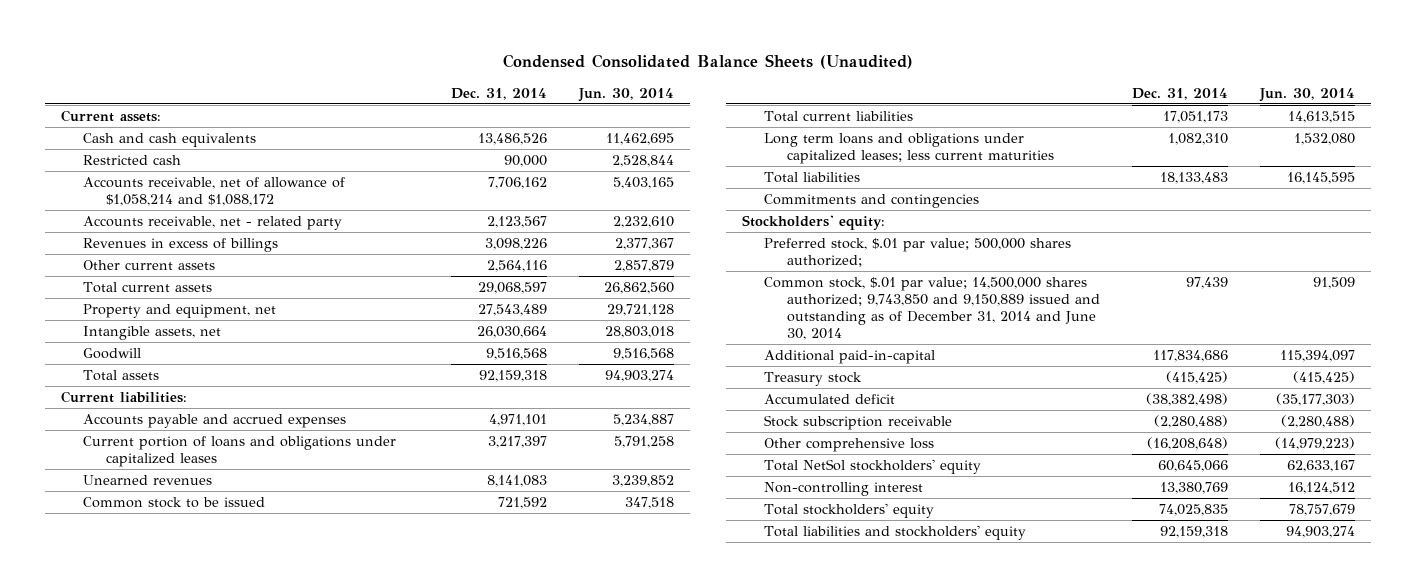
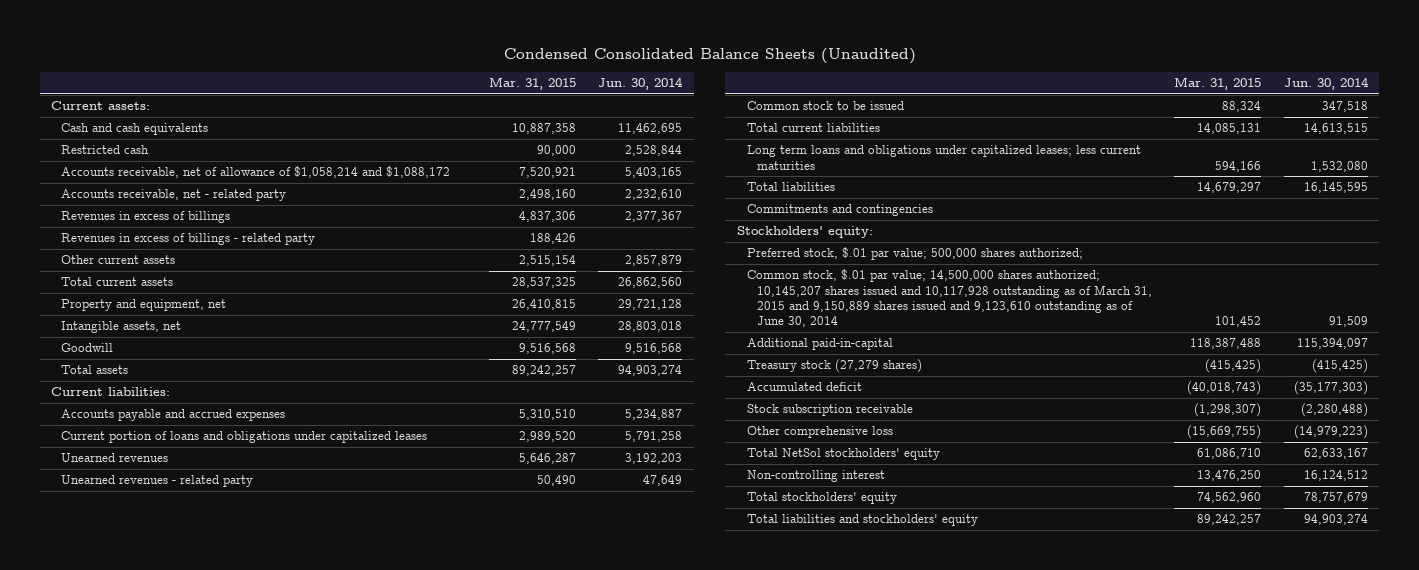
[450,87,547,100] Dec. 31, 2014 -> none
none -> [488,77,576,91] Mar. 31, 2015
none -> [61,233,316,246] Revenues in excess of billings - related party
[611,474,674,487] 3,239,852 -> [625,453,683,465] 3,192,203
none -> [61,475,254,488] Unearned revenues - related party
[764,276,1100,341] Common stock, $.01 par value; 14,500,000 shares authorized; 9,743,850 and 9,150,889 issued and outstanding as of December 31, 2014 and June 30, 2014 -> [746,269,1152,328] Common stock, $.01 par value; 14,500,000 shares authorized; 10,145,207 shares issued and 10,117,928 outstanding as of March 31, 2015 and 9,150,889 shares issued and 9,123,610 outstanding as of June 30, 2014
[764,371,863,386] Treasury stock -> [746,359,922,374] Treasury stock (27,279 shares)

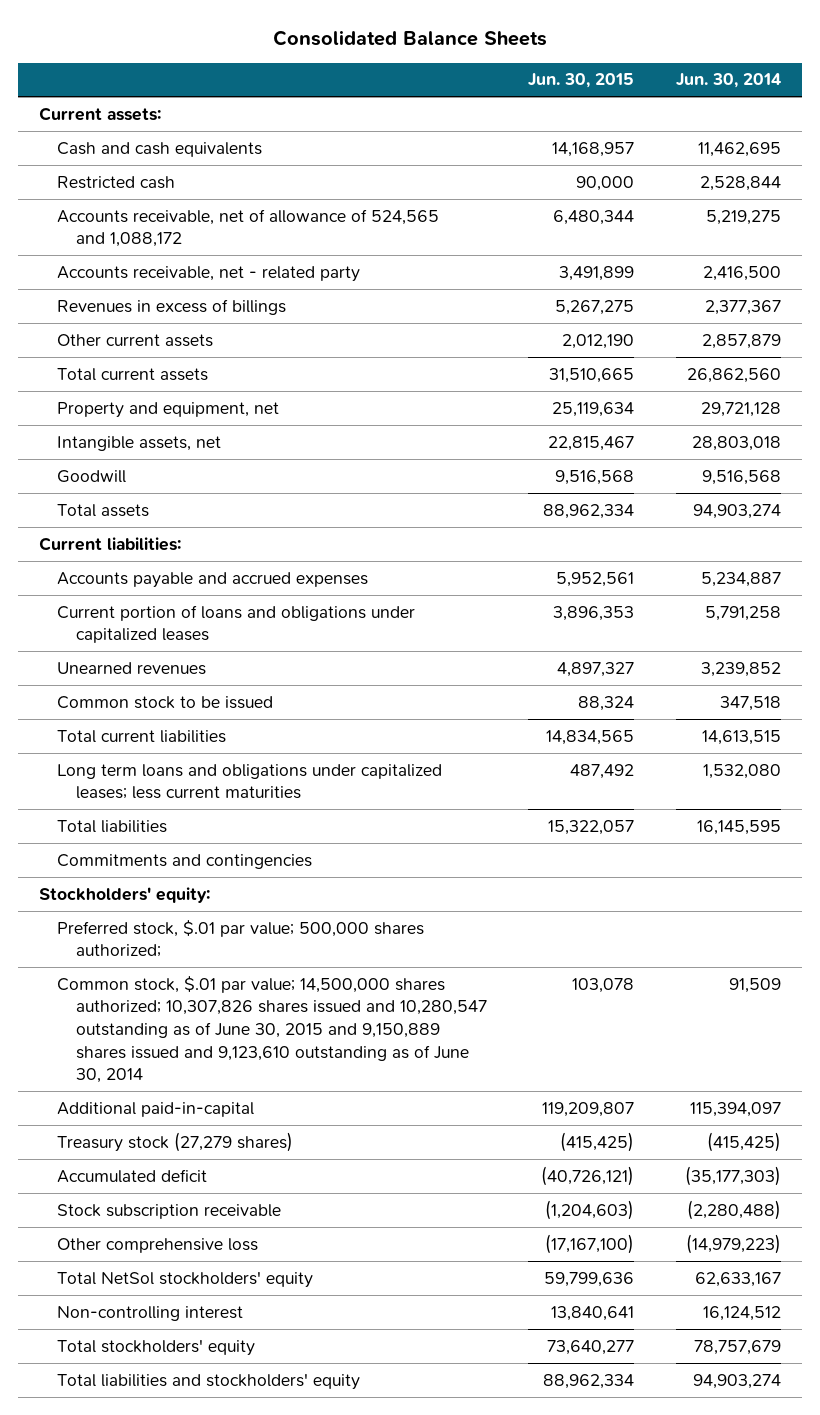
[503,48,916,65] Condensed Consolidated Balance Sheets (Unaudited) -> [272,30,547,47] Consolidated Balance Sheets
[488,77,576,91] Mar. 31, 2015 -> none
none -> [528,73,635,89] Jun. 30, 2015
[61,166,451,179] Accounts receivable, net of allowance of $1,058,214 and $1,088,172 -> [57,208,440,248] Accounts receivable, net of allowance of 524,565 and 1,088,172
[625,167,683,179] 5,403,165 -> [706,209,782,225] 5,219,275
[625,189,683,201] 2,232,610 -> [703,265,782,281] 2,416,500
[61,233,316,246] Revenues in excess of billings - related party -> none
[61,475,254,488] Unearned revenues - related party -> none
[625,453,683,465] 3,192,203 -> [701,661,782,677] 3,239,852
[746,269,1152,328] Common stock, $.01 par value; 14,500,000 shares authorized; 10,145,207 shares issued and 10,117,928 outstanding as of March 31, 2015 and 9,150,889 shares issued and 9,123,610 outstanding as of June 30, 2014 -> [57,975,487,1084] Common stock, $.01 par value; 14,500,000 shares authorized; 10,307,826 shares issued and 10,280,547 outstanding as of June 30, 2015 and 9,150,889 shares issued and 9,123,610 outstanding as of June 30, 2014

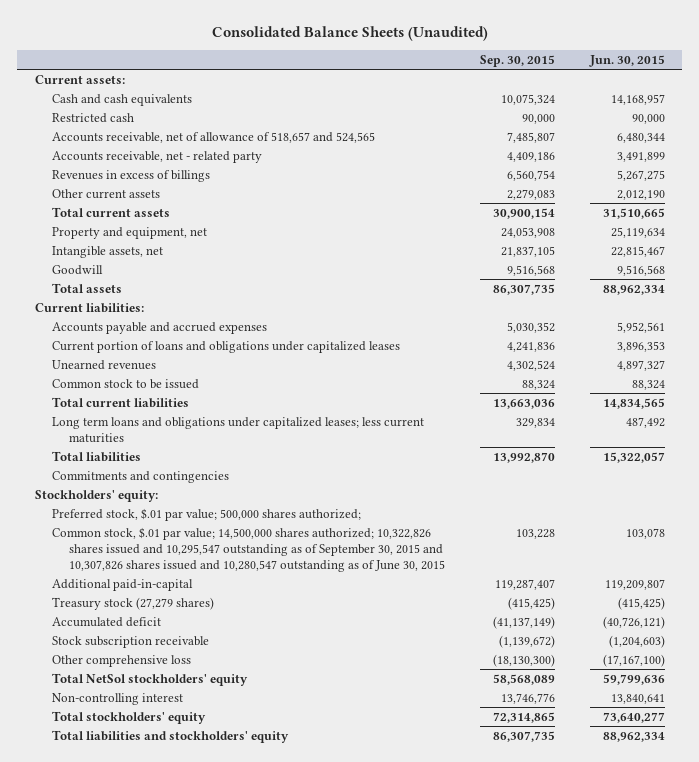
[272,30,547,47] Consolidated Balance Sheets -> [211,26,488,42] Consolidated Balance Sheets (Unaudited)
[676,73,782,89] Jun. 30, 2014 -> none
none -> [479,54,555,67] Sep. 30, 2015
[57,208,440,248] Accounts receivable, net of allowance of 524,565 and 1,088,172 -> [51,131,375,143] Accounts receivable, net of allowance of 518,657 and 524,565
[57,975,487,1084] Common stock, $.01 par value; 14,500,000 shares authorized; 10,307,826 shares issued and 10,280,547 outstanding as of June 30, 2015 and 9,150,889 shares issued and 9,123,610 outstanding as of June 30, 2014 -> [51,526,446,572] Common stock, $.01 par value; 14,500,000 shares authorized; 10,322,826 shares issued and 10,295,547 outstanding as of September 30, 2015 and 10,307,826 shares issued and 10,280,547 outstanding as of June 30, 2015

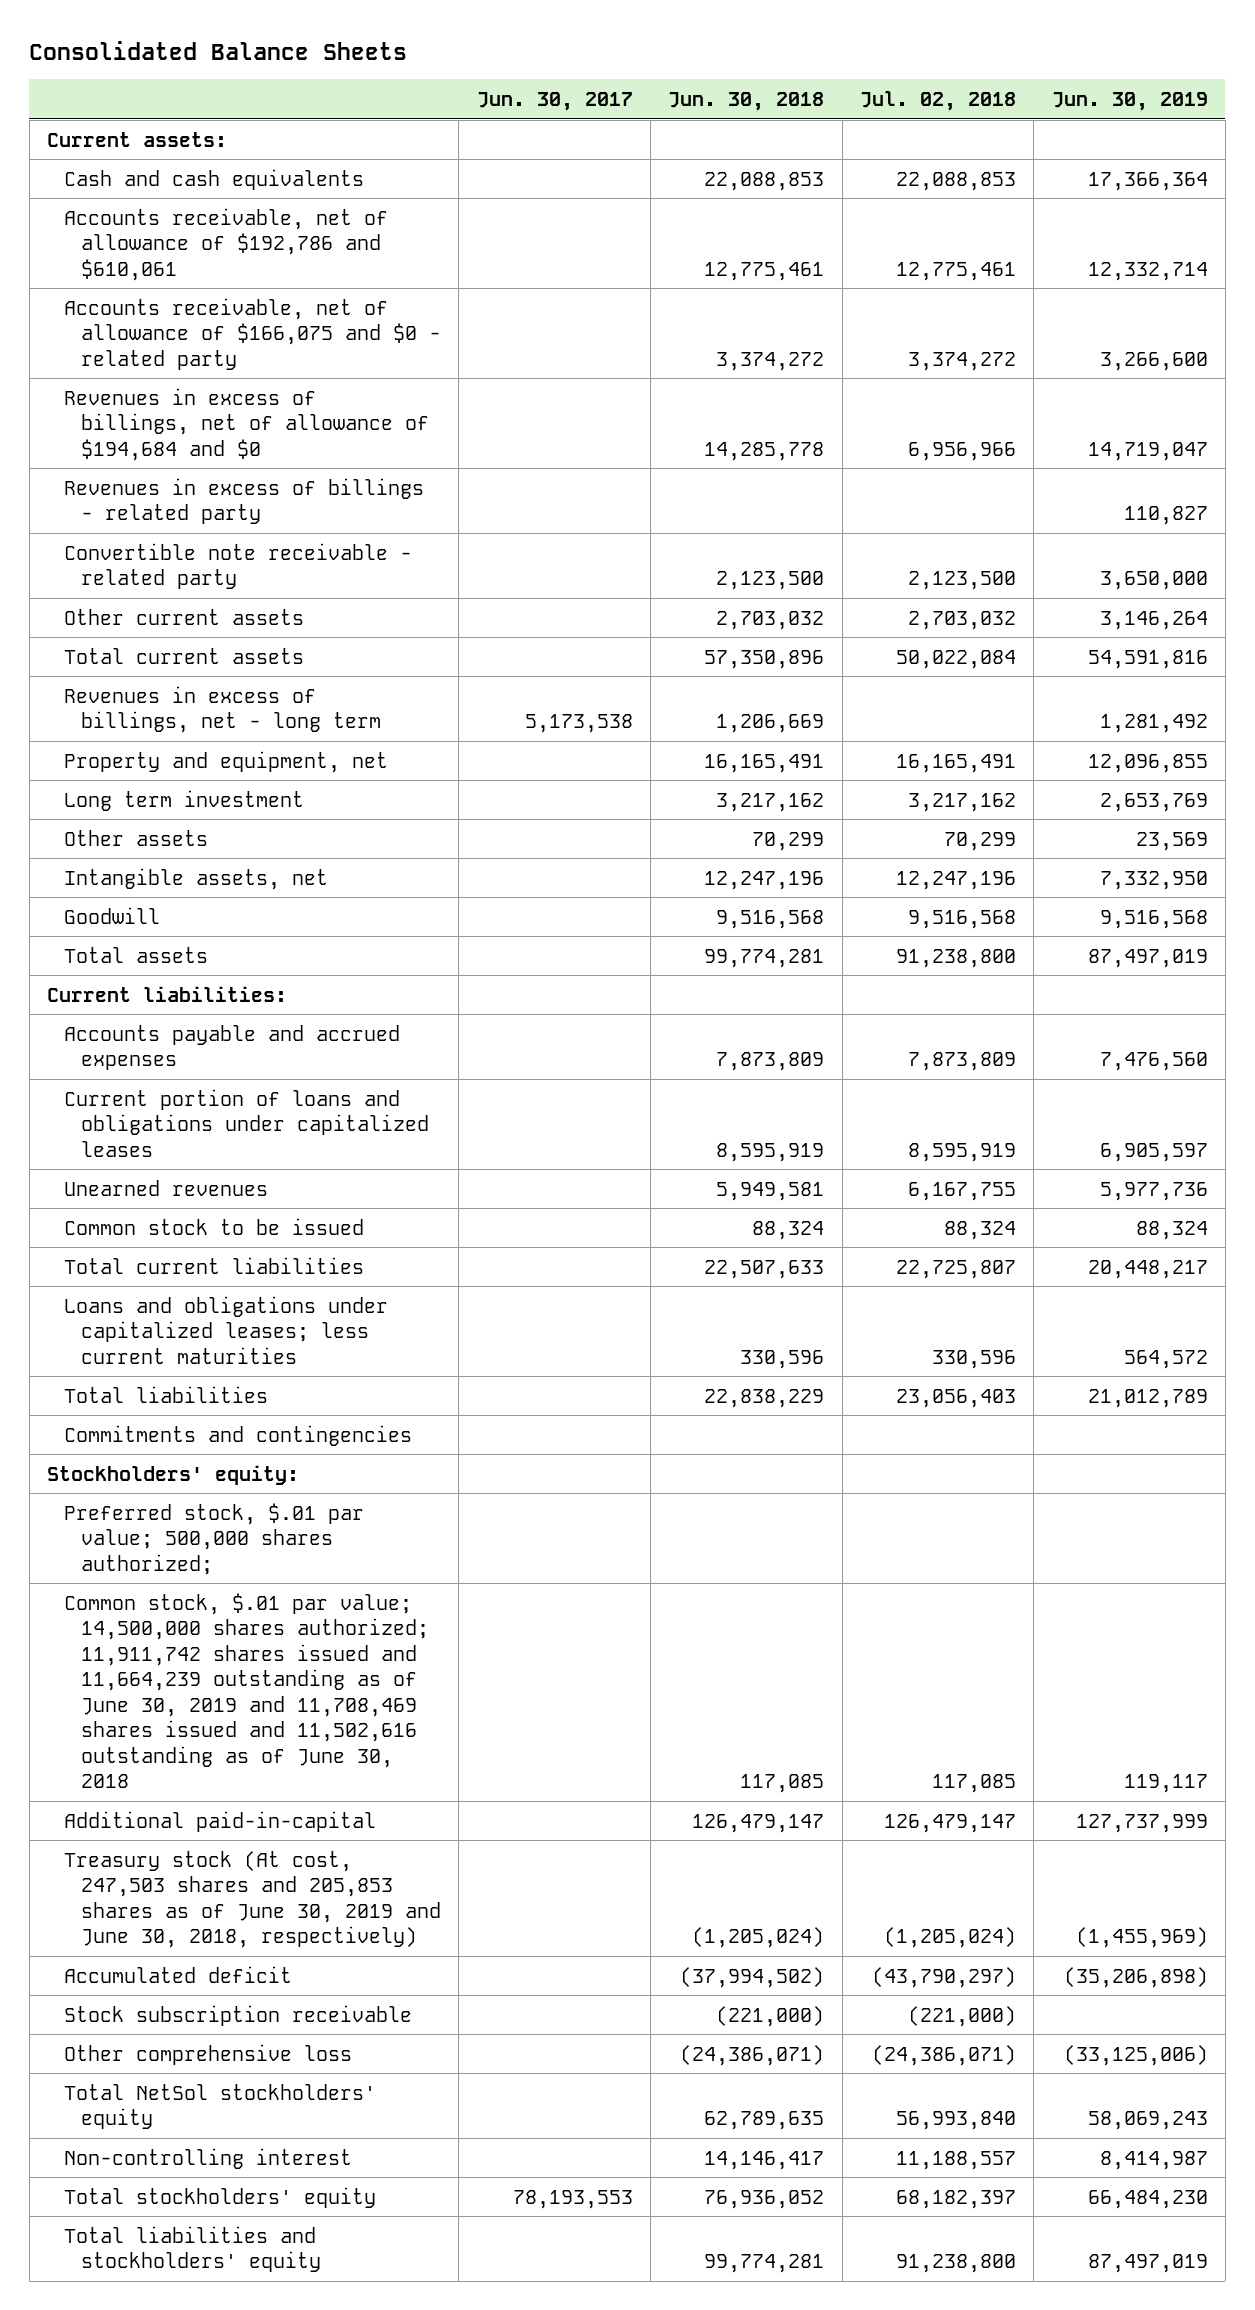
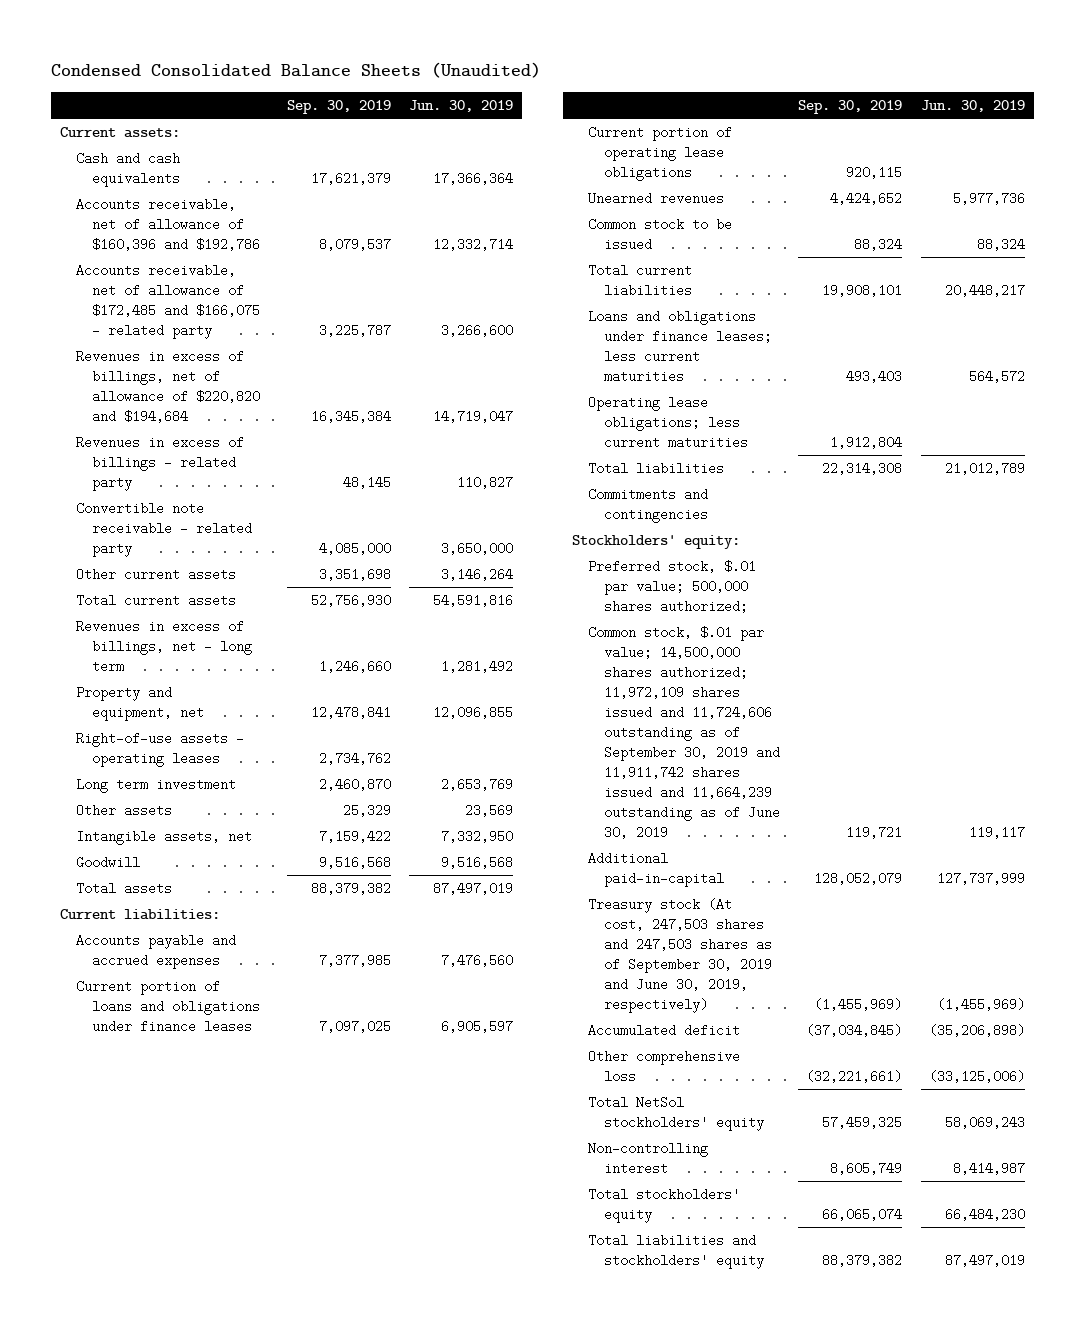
[29,40,408,60] Consolidated Balance Sheets -> [51,62,542,79] Condensed Consolidated Balance Sheets (Unaudited)
[476,91,633,111] Jun. 30, 2017 -> none
[668,91,825,111] Jun. 30, 2018 -> none
[859,90,1016,111] Jul. 02, 2018 -> none
none -> [286,100,391,115] Sep. 30, 2019
[63,207,388,281] Accounts receivable, net of allowance of $192,786 and $610,061 -> [76,197,260,251] Accounts receivable, net of allowance of $160,396 and $192,786
[63,297,441,370] Accounts receivable, net of allowance of $166,075 and $0 - related party -> [76,263,260,339] Accounts receivable, net of allowance of $172,485 and $166,075 - related party
[63,387,429,461] Revenues in excess of billings, net of allowance of $194,684 and $0 -> [76,349,260,423] Revenues in excess of billings, net of allowance of $220,820 and $194,684
none -> [76,731,245,767] Right-of-use assets - operating leases
[63,1088,429,1157] Current portion of loans and obligations under capitalized leases -> [76,979,260,1033] Current portion of loans and obligations under finance leases
none -> [587,125,732,181] Current portion of operating lease obligations
[63,1295,388,1364] Loans and obligations under capitalized leases; less current maturities -> [587,309,772,383] Loans and obligations under finance leases; less current maturities
none -> [587,395,748,449] Operating lease obligations; less current maturities
[63,1592,429,1789] Common stock, $.01 par value; 14,500,000 shares authorized; 11,911,742 shares issued and 11,664,239 outstanding as of June 30, 2019 and 11,708,469 shares issued and 11,502,616 outstanding as of June 30, 2018 -> [587,625,780,840] Common stock, $.01 par value; 14,500,000 shares authorized; 11,972,109 shares issued and 11,724,606 outstanding as of September 30, 2019 and 11,911,742 shares issued and 11,664,239 outstanding as of June 30, 2019
[63,1850,441,1949] Treasury stock (At cost, 247,503 shares and 205,853 shares as of June 30, 2019 and June 30, 2018, respectively) -> [587,897,772,1013] Treasury stock (At cost, 247,503 shares and 247,503 shares as of September 30, 2019 and June 30, 2019, respectively)
[63,2004,412,2026] Stock subscription receivable -> none

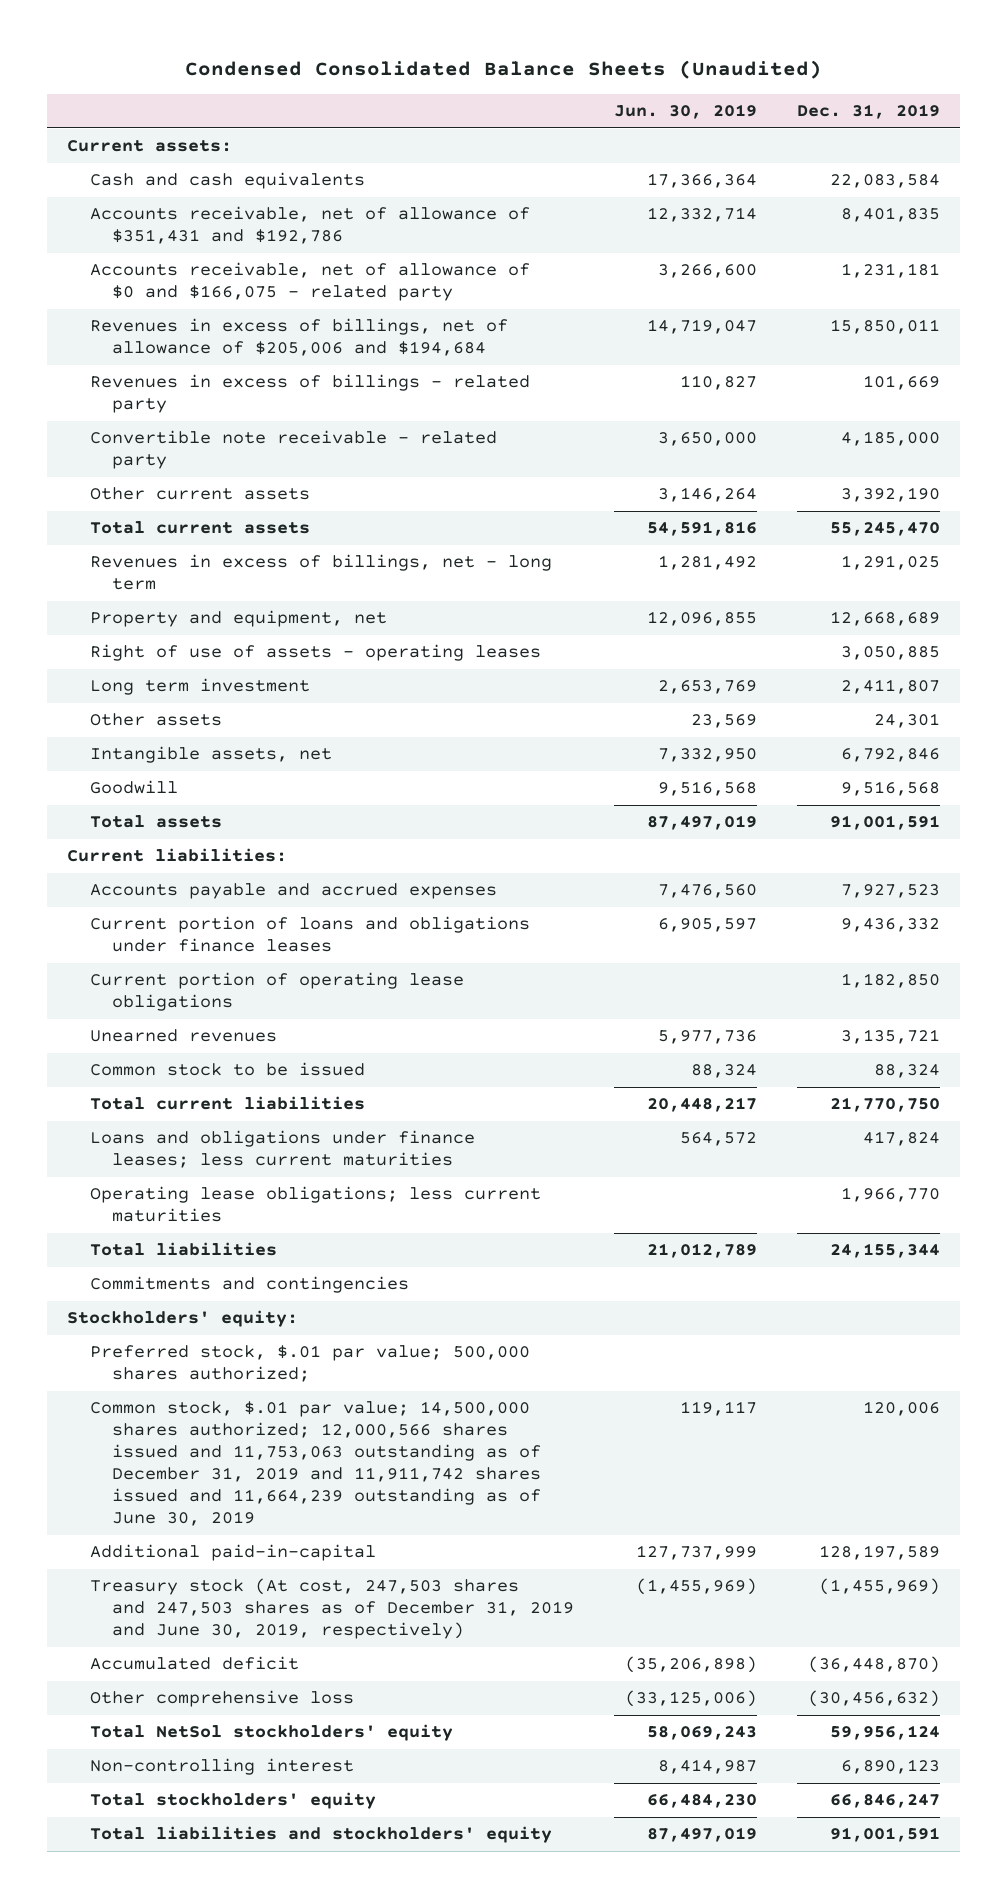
[286,100,391,115] Sep. 30, 2019 -> none
none -> [797,104,941,120] Dec. 31, 2019
[76,197,260,251] Accounts receivable, net of allowance of $160,396 and $192,786 -> [89,206,530,245] Accounts receivable, net of allowance of $351,431 and $192,786
[76,263,260,339] Accounts receivable, net of allowance of $172,485 and $166,075 - related party -> [89,262,530,302] Accounts receivable, net of allowance of $0 and $166,075 - related party
[76,349,260,423] Revenues in excess of billings, net of allowance of $220,820 and $194,684 -> [89,318,508,357] Revenues in excess of billings, net of allowance of $205,006 and $194,684
[76,731,245,767] Right-of-use assets - operating leases -> [89,644,541,662] Right of use of assets - operating leases
[587,625,780,840] Common stock, $.01 par value; 14,500,000 shares authorized; 11,972,109 shares issued and 11,724,606 outstanding as of September 30, 2019 and 11,911,742 shares issued and 11,664,239 outstanding as of June 30, 2019 -> [89,1401,542,1527] Common stock, $.01 par value; 14,500,000 shares authorized; 12,000,566 shares issued and 11,753,063 outstanding as of December 31, 2019 and 11,911,742 shares issued and 11,664,239 outstanding as of June 30, 2019
[587,897,772,1013] Treasury stock (At cost, 247,503 shares and 247,503 shares as of September 30, 2019 and June 30, 2019, respectively) -> [89,1578,575,1640] Treasury stock (At cost, 247,503 shares and 247,503 shares as of December 31, 2019 and June 30, 2019, respectively)

